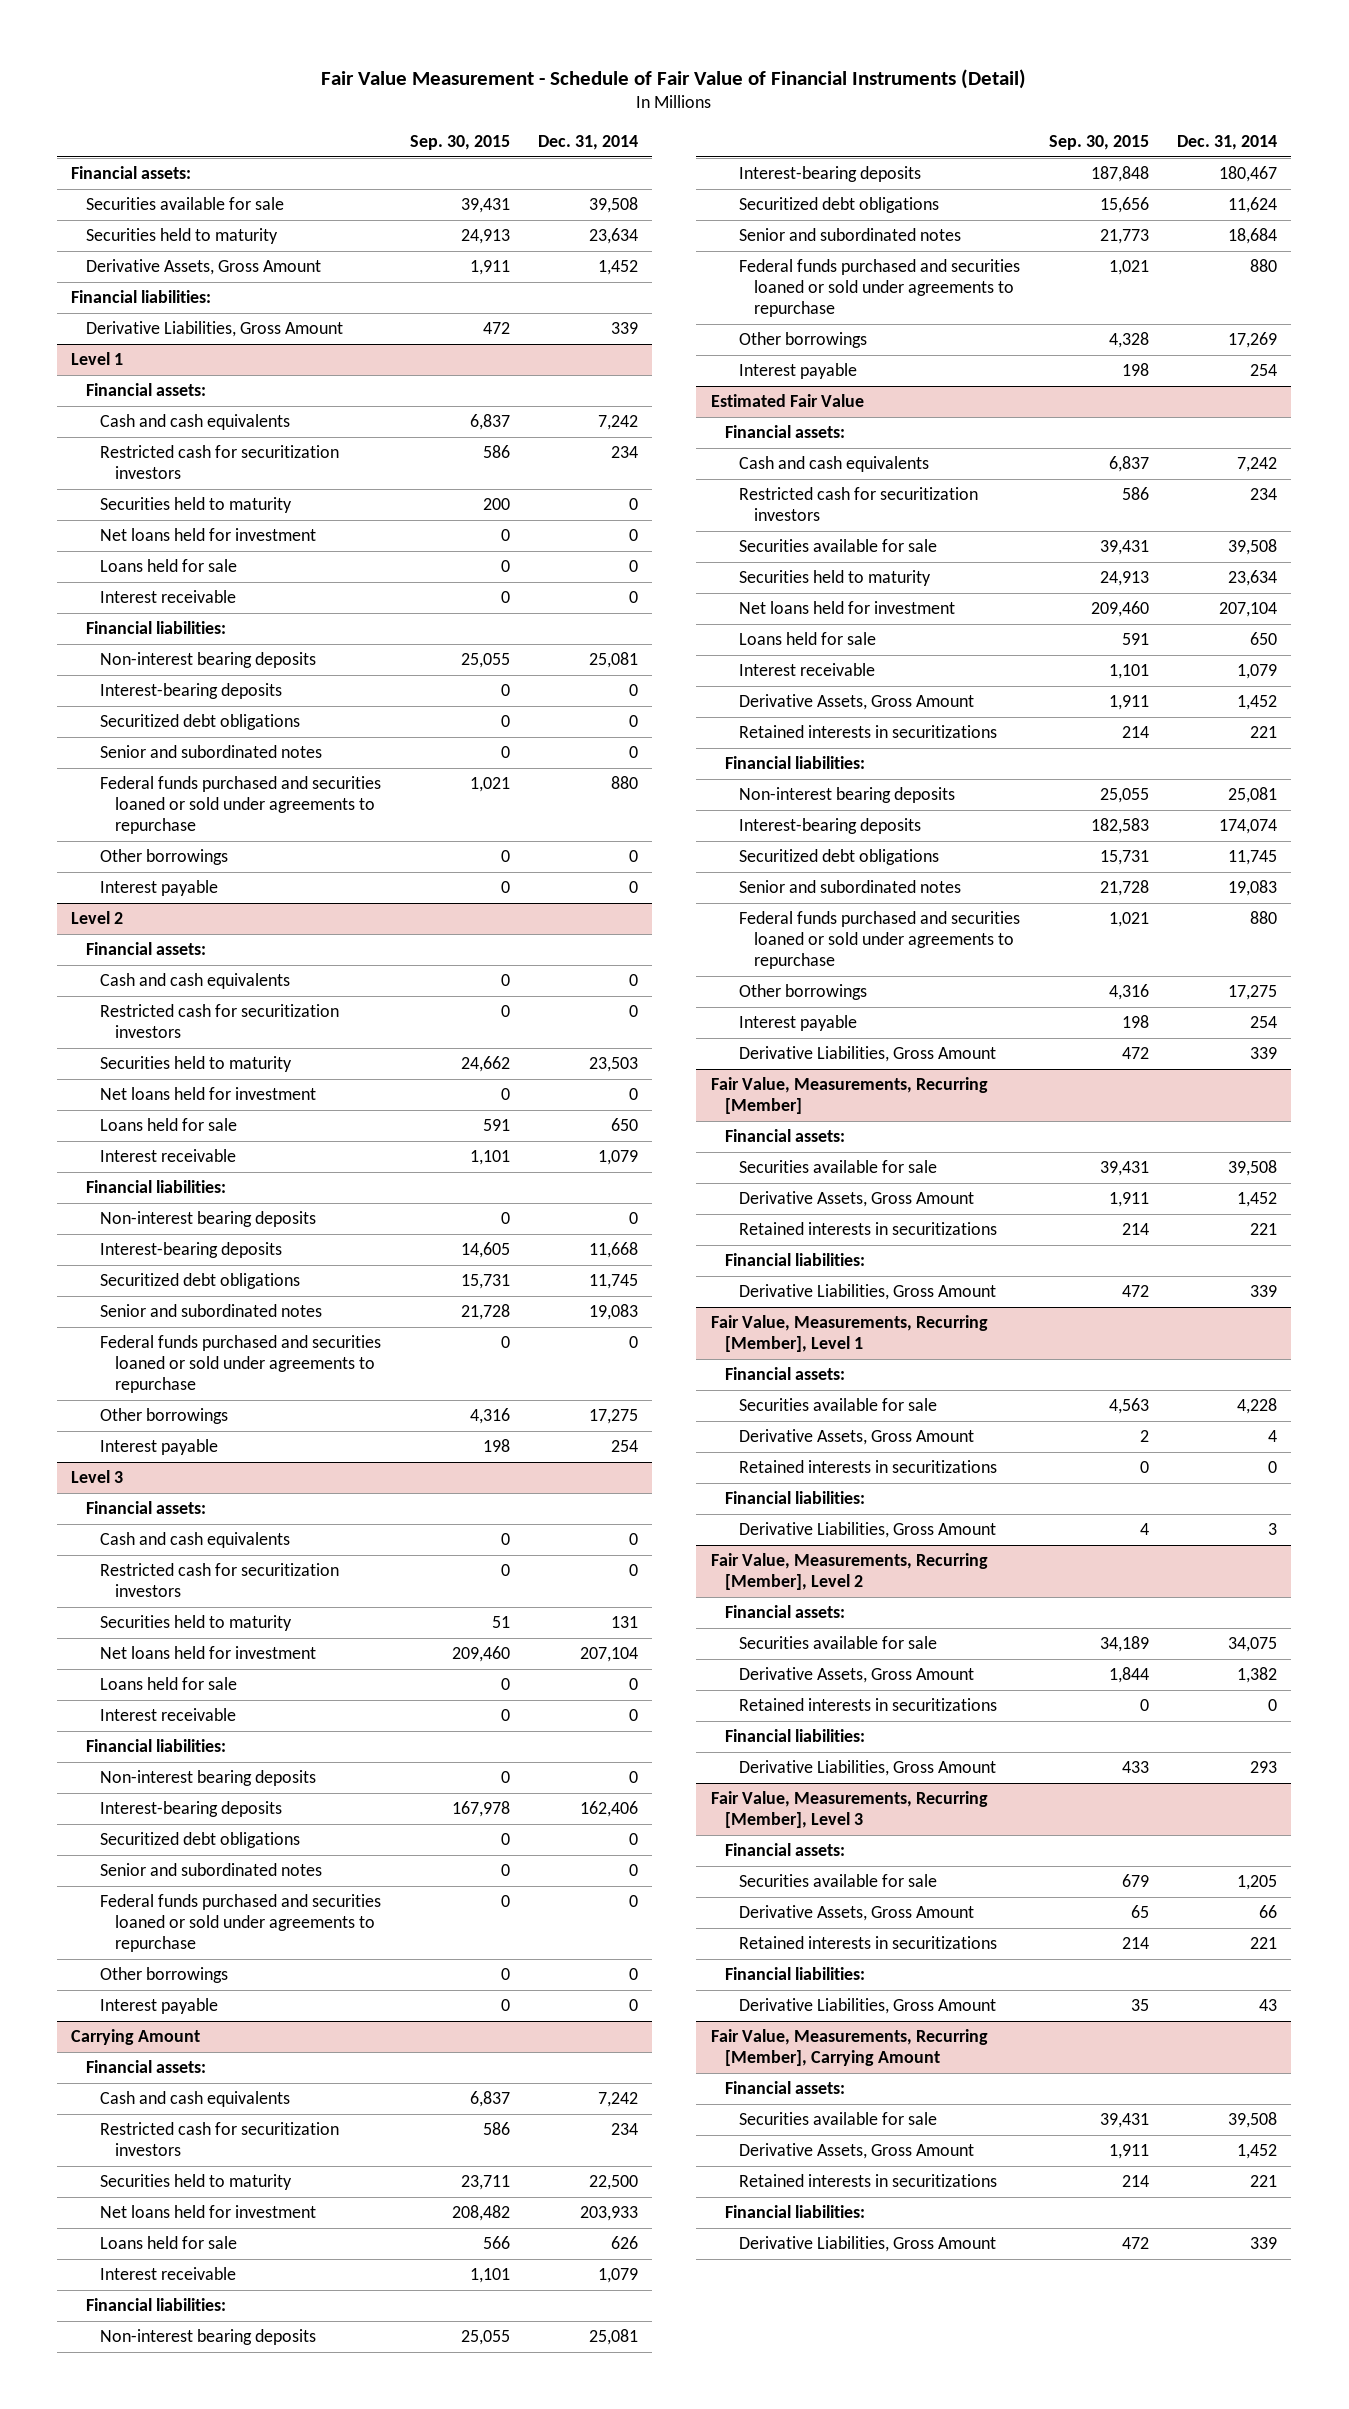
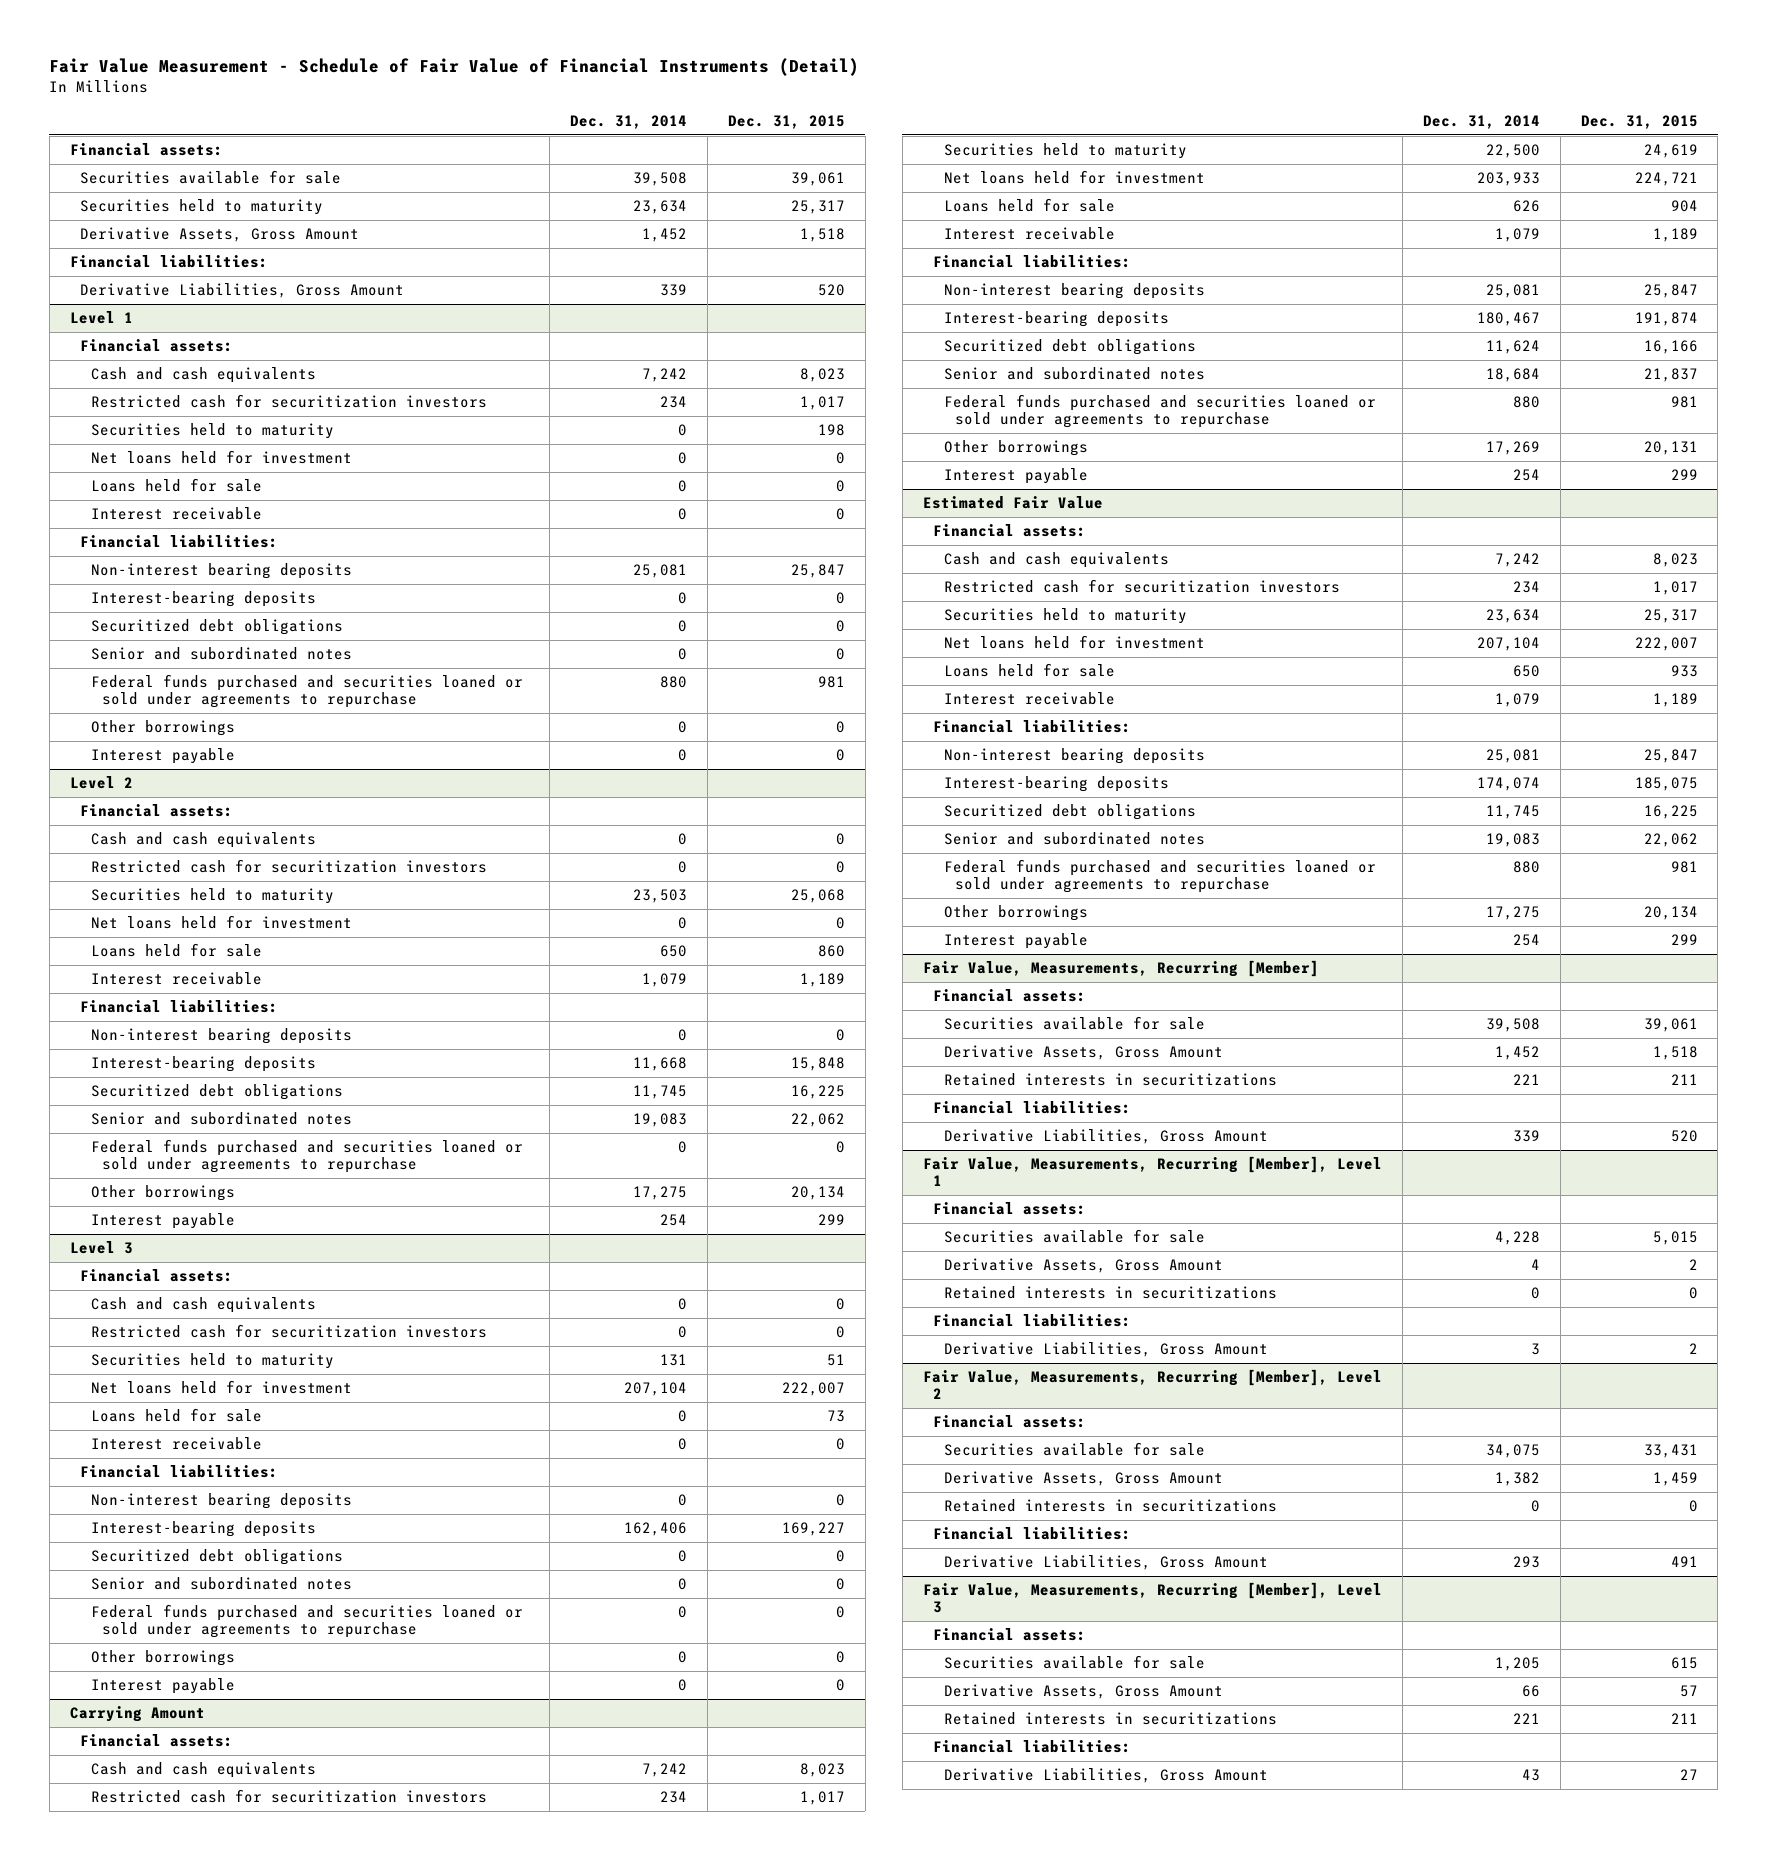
[409,135,510,151] Sep. 30, 2015 -> none
none -> [727,115,845,130] Dec. 31, 2015
[739,539,938,553] Securities available for sale -> none
[739,694,975,711] Derivative Assets, Gross Amount -> none
[739,725,998,739] Retained interests in securitizations -> none
[739,1046,997,1063] Derivative Liabilities, Gross Amount -> none
[710,2029,988,2067] Fair Value, Measurements, Recurring [Member], Carrying Amount -> none
[725,2081,846,2095] Financial assets: -> none
[739,2112,938,2126] Securities available for sale -> none
[739,2143,975,2160] Derivative Assets, Gross Amount -> none
[739,2174,998,2188] Retained interests in securitizations -> none
[725,2205,866,2219] Financial liabilities: -> none
[739,2236,997,2253] Derivative Liabilities, Gross Amount -> none

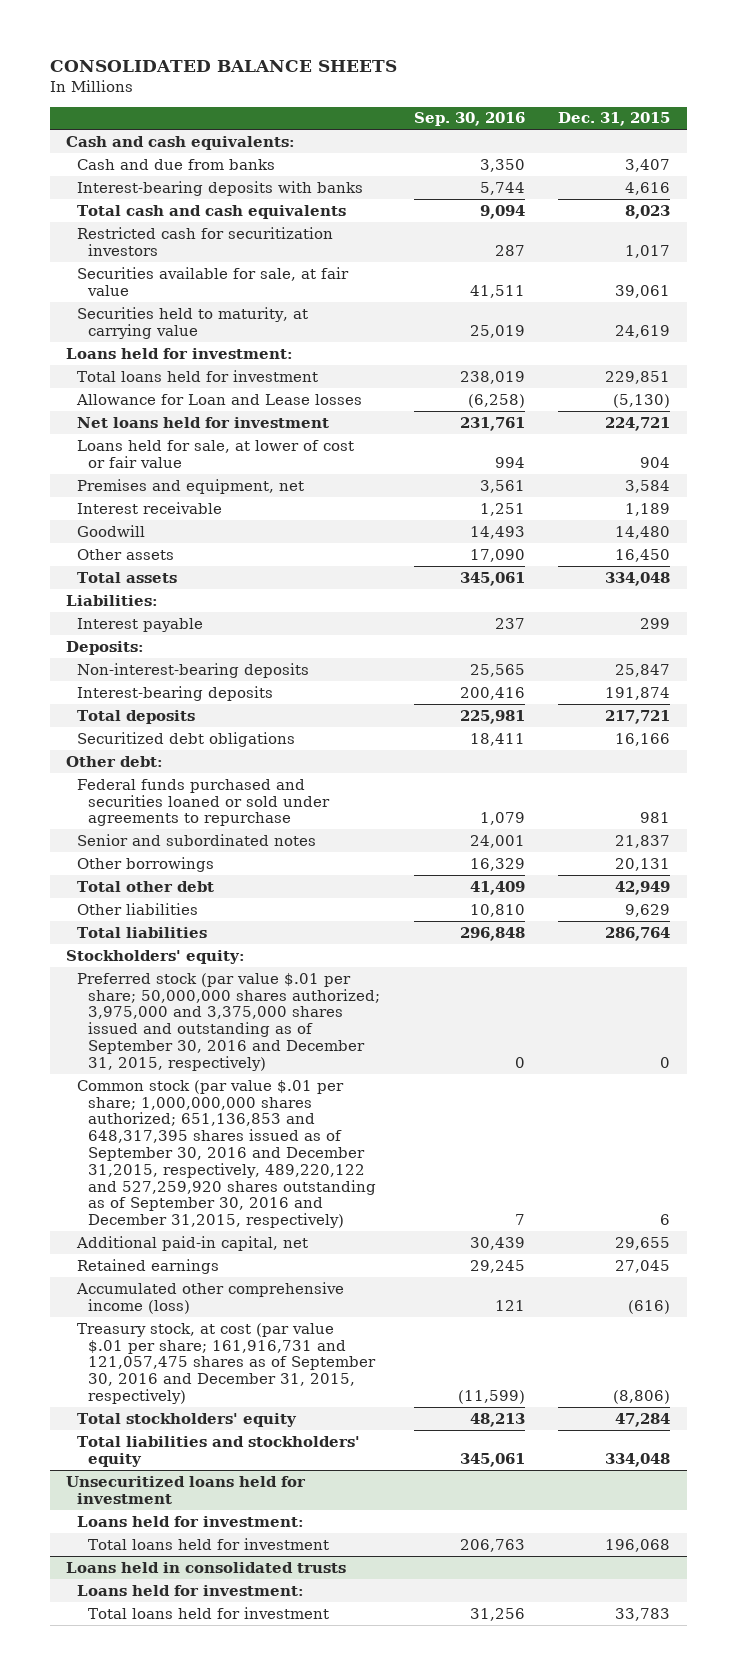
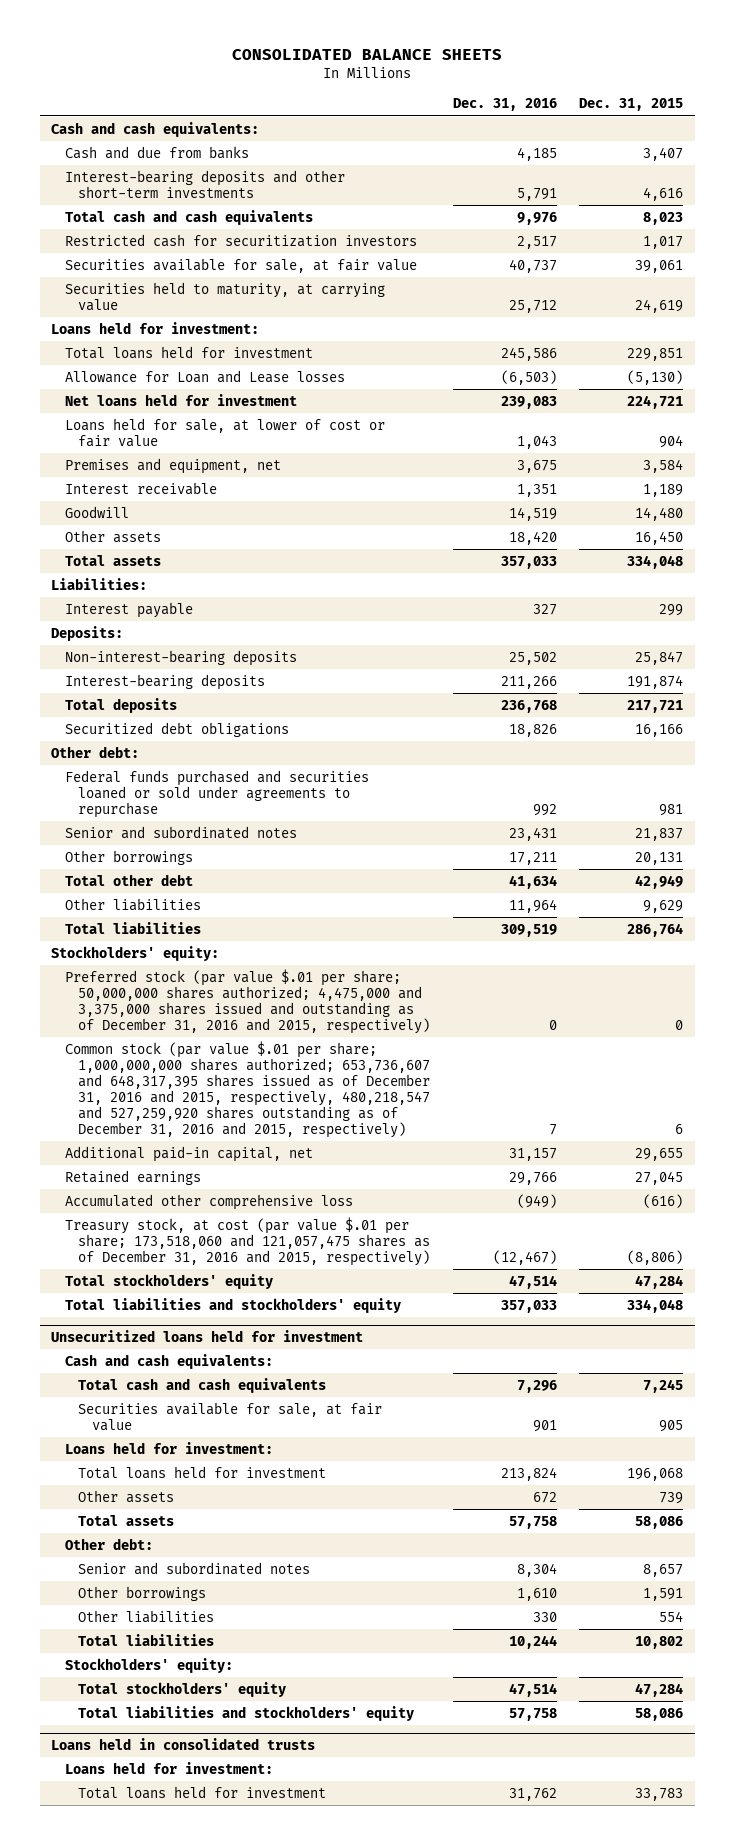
[413,112,525,127] Sep. 30, 2016 -> none
none -> [452,98,557,112] Dec. 31, 2016
[77,180,364,196] Interest-bearing deposits with banks -> [64,169,345,198] Interest-bearing deposits and other short-term investments
[77,972,381,1071] Preferred stock (par value $.01 per share; 50,000,000 shares authorized; 3,975,000 and 3,375,000 shares issued and outstanding as of September 30, 2016 and December 31, 2015, respectively) -> [64,968,431,1034] Preferred stock (par value $.01 per share; 50,000,000 shares authorized; 4,475,000 and 3,375,000 shares issued and outstanding as of December 31, 2016 and 2015, respectively)
[77,1079,377,1229] Common stock (par value $.01 per share; 1,000,000,000 shares authorized; 651,136,853 and 648,317,395 shares issued as of September 30, 2016 and December 31,2015, respectively, 489,220,122 and 527,259,920 shares outstanding as of September 30, 2016 and December 31,2015, respectively) -> [64,1040,431,1139] Common stock (par value $.01 per share; 1,000,000,000 shares authorized; 653,736,607 and 648,317,395 shares issued as of December 31, 2016 and 2015, respectively, 480,218,547 and 527,259,920 shares outstanding as of December 31, 2016 and 2015, respectively)
[76,1281,345,1314] Accumulated other comprehensive income (loss) -> [64,1193,353,1210] Accumulated other comprehensive loss
[77,1322,377,1404] Treasury stock, at cost (par value $.01 per share; 161,916,731 and 121,057,475 shares as of September 30, 2016 and December 31, 2015, respectively) -> [64,1216,431,1266] Treasury stock, at cost (par value $.01 per share; 173,518,060 and 121,057,475 shares as of December 31, 2016 and 2015, respectively)
none -> [64,1353,273,1369] Cash and cash equivalents:
none -> [78,1377,327,1393] Total cash and cash equivalents
none -> [78,1401,383,1431] Securities available for sale, at fair value
none -> [78,1489,175,1503] Other assets
none -> [78,1514,175,1526] Total assets
none -> [64,1537,153,1550] Other debt:
none -> [78,1561,311,1575] Senior and subordinated notes
none -> [78,1585,207,1601] Other borrowings
none -> [78,1609,215,1623] Other liabilities
none -> [78,1633,215,1646] Total liabilities
none -> [64,1657,233,1673] Stockholders' equity:
none -> [78,1681,287,1697] Total stockholders' equity
none -> [78,1705,415,1721] Total liabilities and stockholders' equity

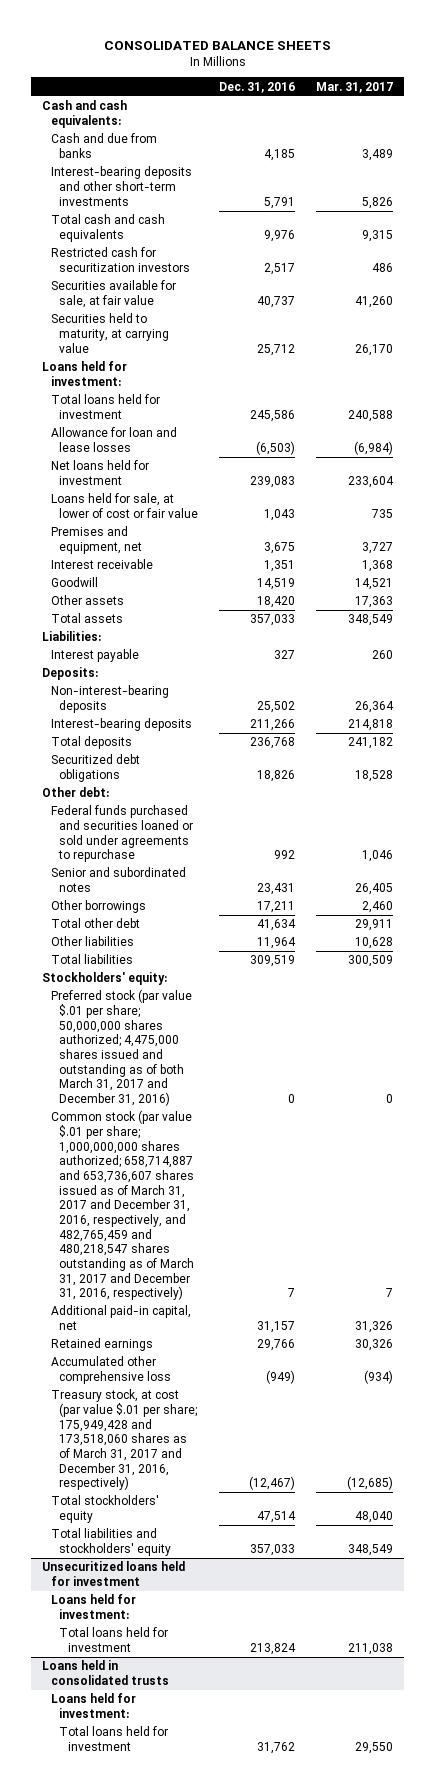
[579,98,684,112] Dec. 31, 2015 -> none
none -> [316,81,394,93] Mar. 31, 2017
[64,369,345,383] Allowance for Loan and Lease losses -> [50,427,177,452] Allowance for loan and lease losses
[64,968,431,1034] Preferred stock (par value $.01 per share; 50,000,000 shares authorized; 4,475,000 and 3,375,000 shares issued and outstanding as of December 31, 2016 and 2015, respectively) -> [50,989,192,1107] Preferred stock (par value $.01 per share; 50,000,000 shares authorized; 4,475,000 shares issued and outstanding as of both March 31, 2017 and December 31, 2016)
[64,1040,431,1139] Common stock (par value $.01 per share; 1,000,000,000 shares authorized; 653,736,607 and 648,317,395 shares issued as of December 31, 2016 and 2015, respectively, 480,218,547 and 527,259,920 shares outstanding as of December 31, 2016 and 2015, respectively) -> [50,1110,195,1301] Common stock (par value $.01 per share; 1,000,000,000 shares authorized; 658,714,887 and 653,736,607 shares issued as of March 31, 2017 and December 31, 2016, respectively, and 482,765,459 and 480,218,547 shares outstanding as of March 31, 2017 and December 31, 2016, respectively)
[64,1216,431,1266] Treasury stock, at cost (par value $.01 per share; 173,518,060 and 121,057,475 shares as of December 31, 2016 and 2015, respectively) -> [50,1389,198,1491] Treasury stock, at cost (par value $.01 per share; 175,949,428 and 173,518,060 shares as of March 31, 2017 and December 31, 2016, respectively)
[64,1353,273,1369] Cash and cash equivalents: -> none
[78,1377,327,1393] Total cash and cash equivalents -> none
[78,1401,383,1431] Securities available for sale, at fair value -> none
[78,1489,175,1503] Other assets -> none
[78,1514,175,1526] Total assets -> none
[64,1537,153,1550] Other debt: -> none
[78,1561,311,1575] Senior and subordinated notes -> none
[78,1585,207,1601] Other borrowings -> none
[78,1609,215,1623] Other liabilities -> none
[78,1633,215,1646] Total liabilities -> none
[64,1657,233,1673] Stockholders' equity: -> none
[78,1681,287,1697] Total stockholders' equity -> none
[78,1705,415,1721] Total liabilities and stockholders' equity -> none

